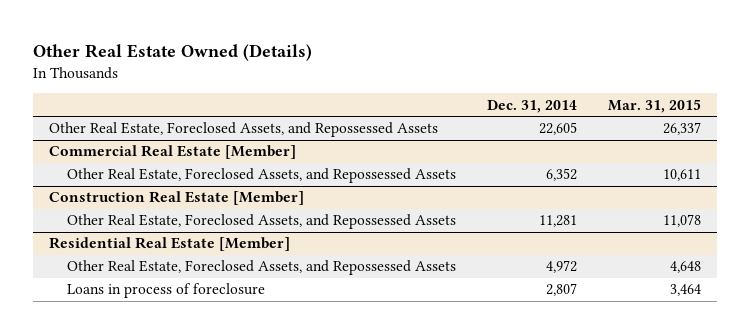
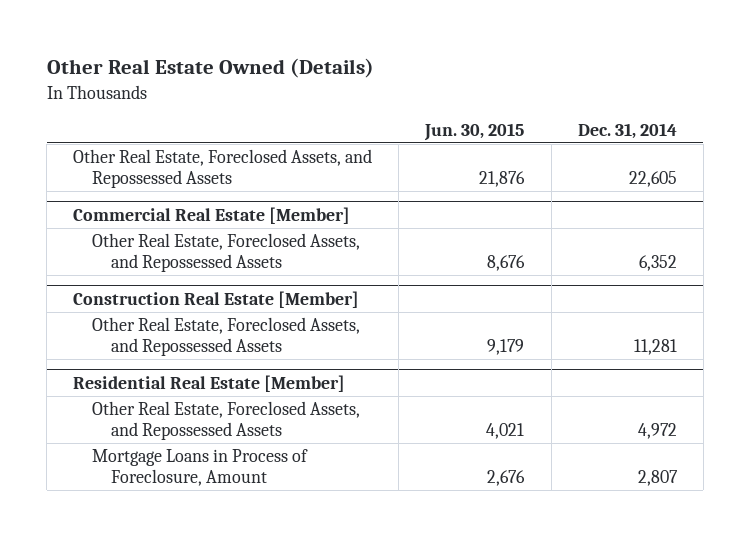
[608,98,702,113] Mar. 31, 2015 -> none
none -> [424,122,525,141] Jun. 30, 2015
[66,283,265,299] Loans in process of foreclosure -> [91,449,308,487] Mortgage Loans in Process of Foreclosure, Amount

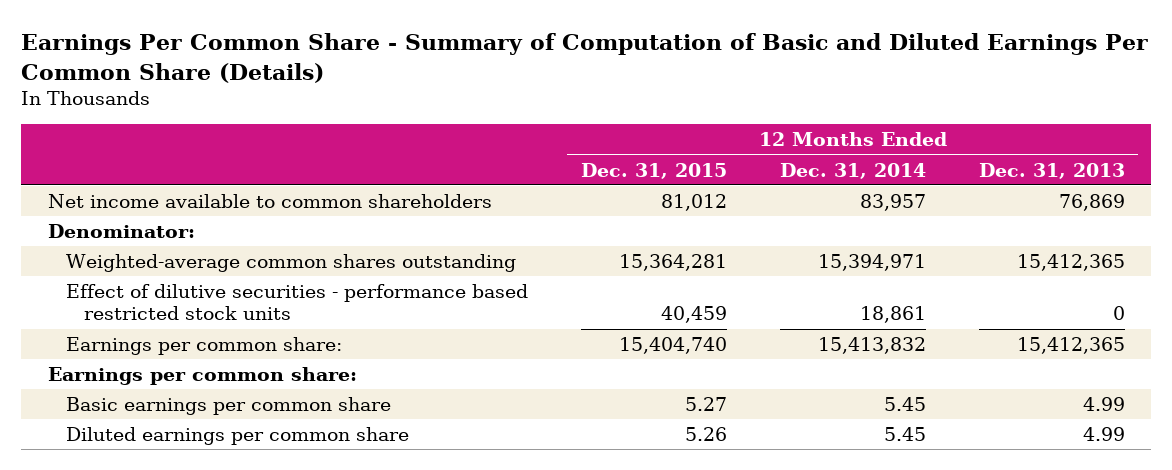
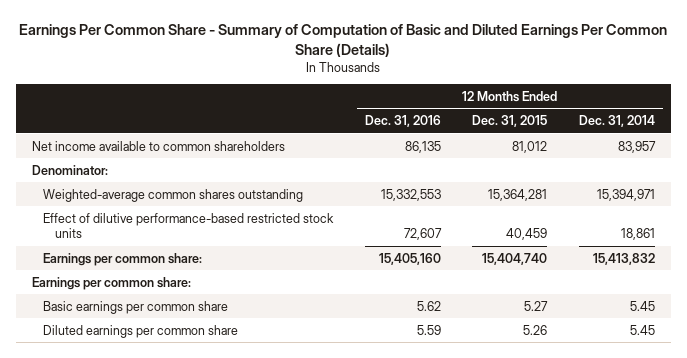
[978,162,1125,179] Dec. 31, 2013 -> none
none -> [364,115,441,128] Dec. 31, 2016
[65,284,528,321] Effect of dilutive securities - performance based restricted stock units -> [43,212,335,239] Effect of dilutive performance-based restricted stock units

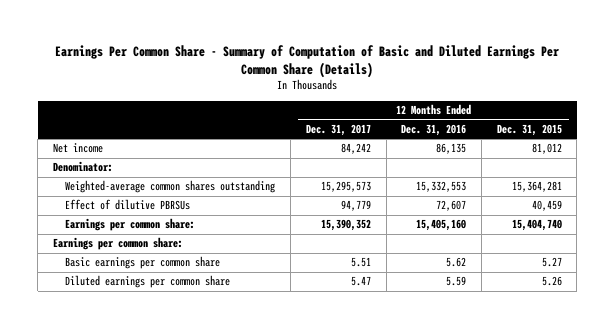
[578,115,655,128] Dec. 31, 2014 -> none
none -> [305,124,371,137] Dec. 31, 2017
[31,140,285,151] Net income available to common shareholders -> [53,143,104,154] Net income
[43,212,335,239] Effect of dilutive performance-based restricted stock units -> [65,199,191,211] Effect of dilutive PBRSUs

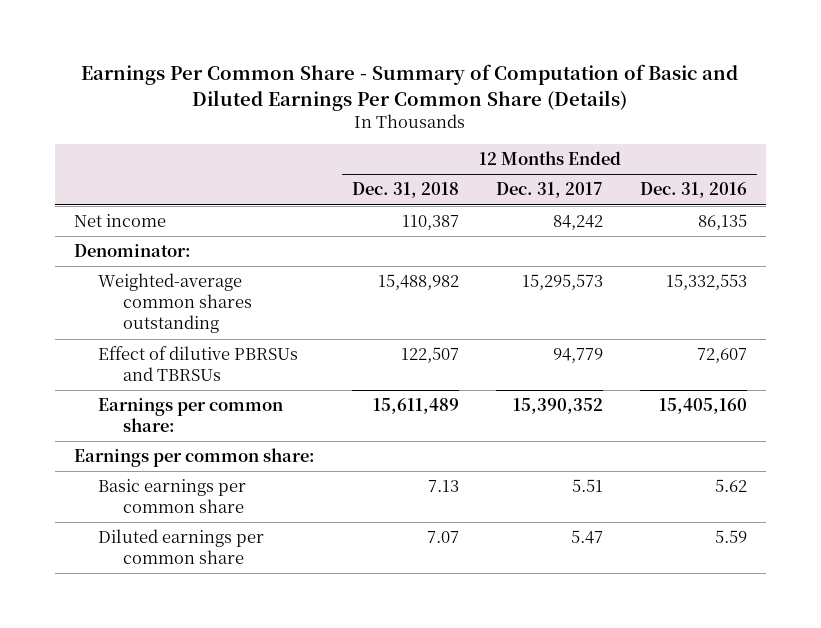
[496,124,562,137] Dec. 31, 2015 -> none
none -> [351,182,459,199] Dec. 31, 2018
[65,199,191,211] Effect of dilutive PBRSUs -> [98,346,299,382] Effect of dilutive PBRSUs and TBRSUs

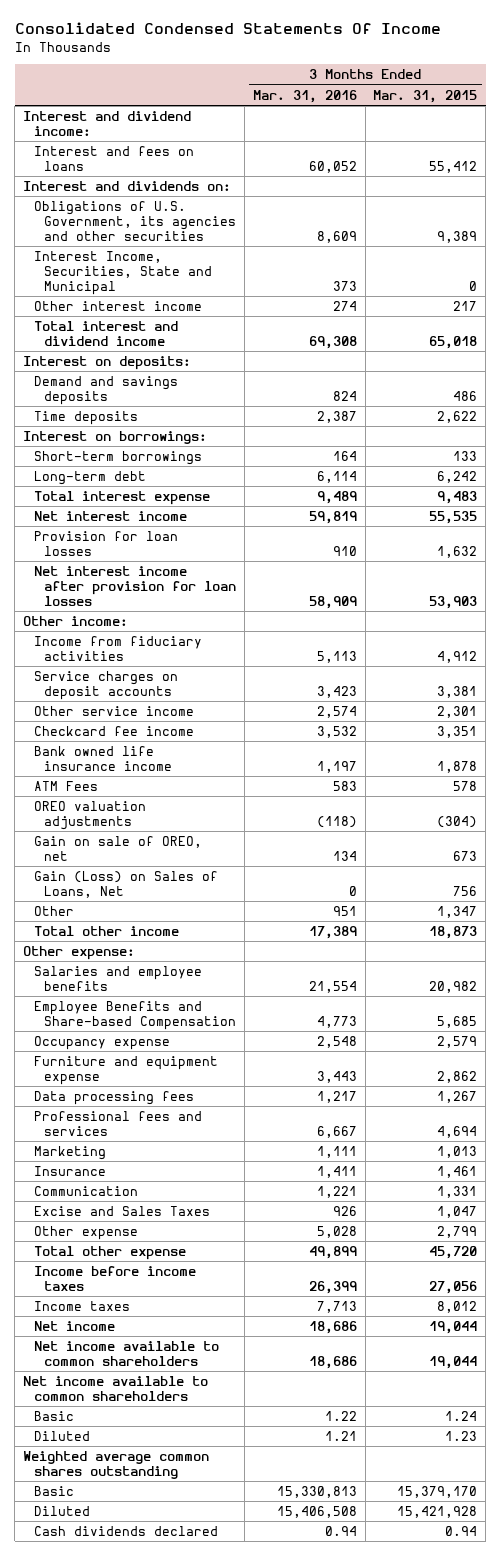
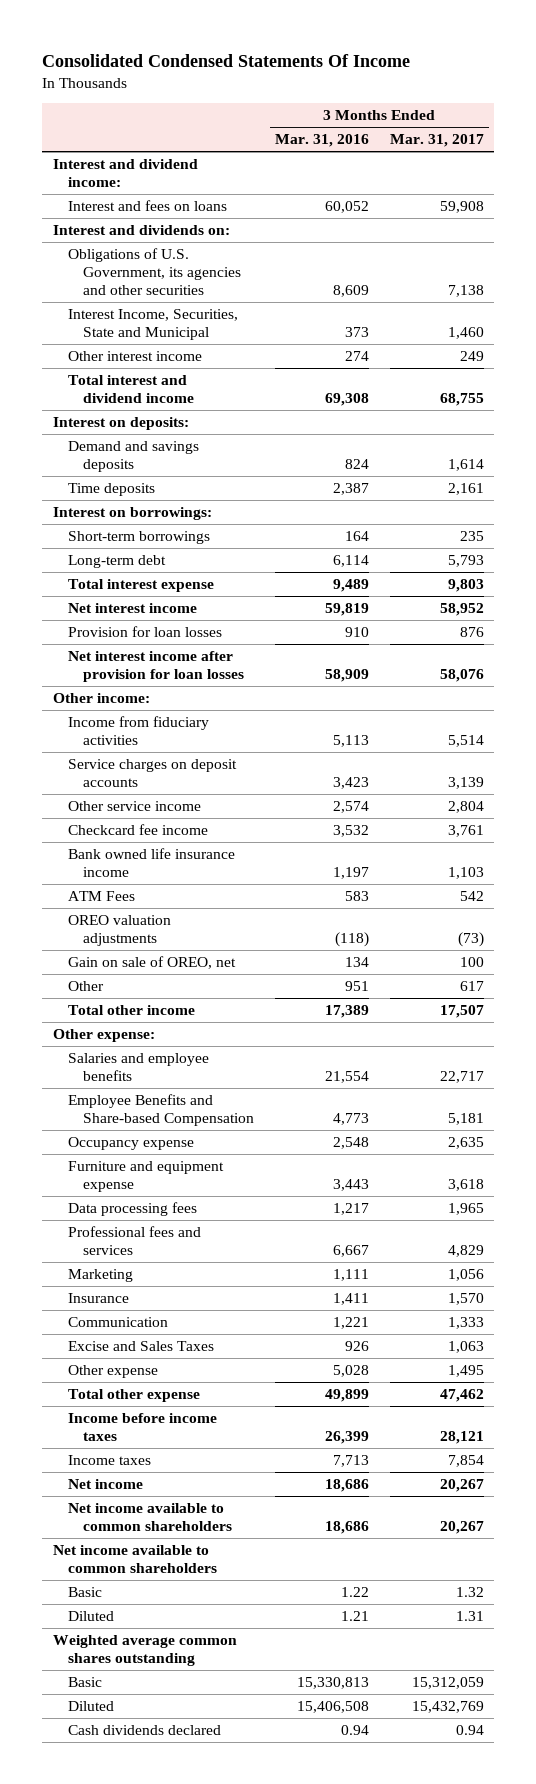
[373,89,478,103] Mar. 31, 2015 -> none
none -> [389,134,484,148] Mar. 31, 2017
[33,871,218,898] Gain (Loss) on Sales of Loans, Net -> none

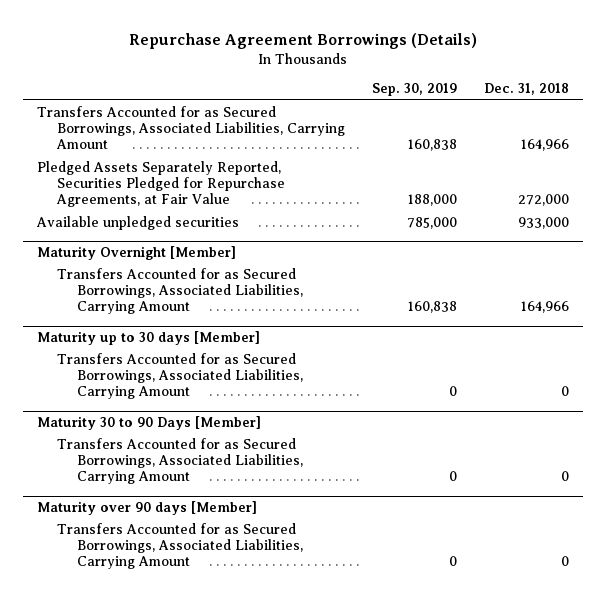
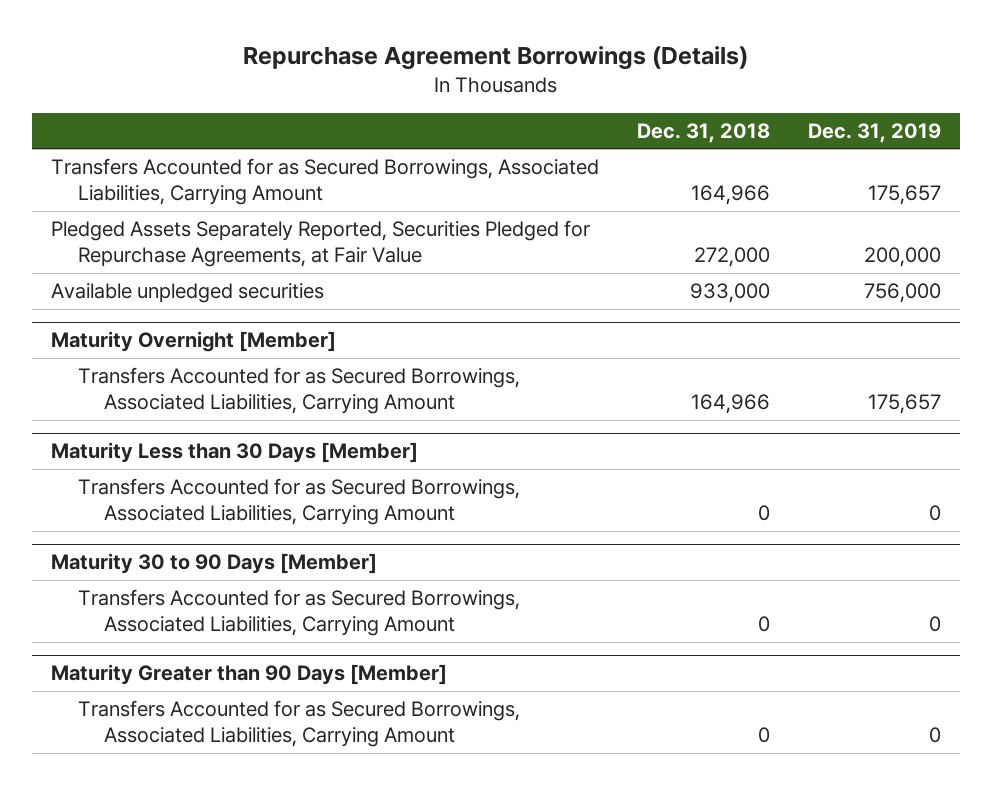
[372,83,458,97] Sep. 30, 2019 -> none
none -> [807,123,941,144] Dec. 31, 2019
[37,330,261,345] Maturity up to 30 days [Member] -> [51,442,419,464] Maturity Less than 30 Days [Member]
[37,500,258,515] Maturity over 90 days [Member] -> [51,664,448,686] Maturity Greater than 90 Days [Member]

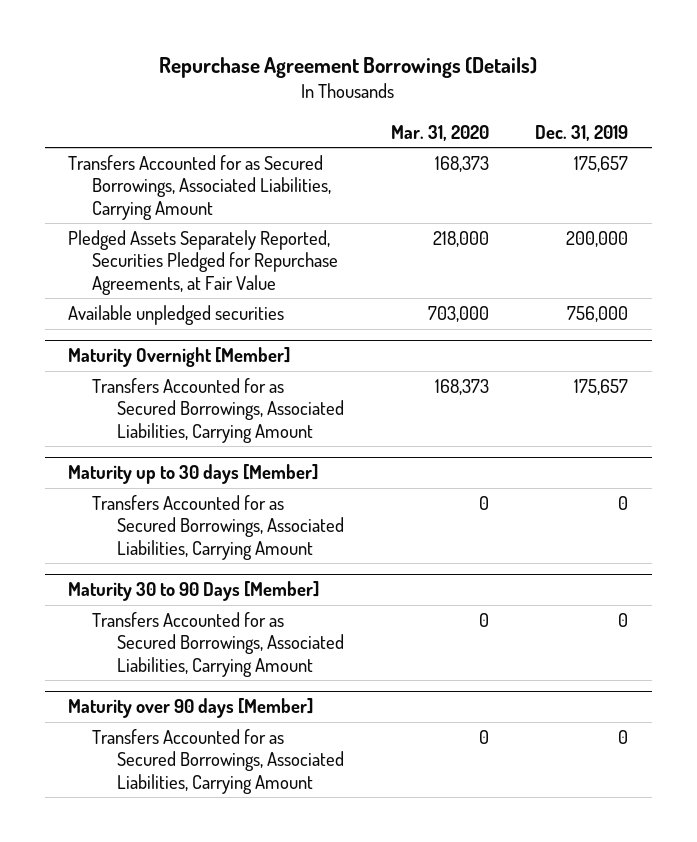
[636,123,770,144] Dec. 31, 2018 -> none
none -> [390,124,489,141] Mar. 31, 2020
[51,442,419,464] Maturity Less than 30 Days [Member] -> [68,464,319,485] Maturity up to 30 days [Member]
[51,664,448,686] Maturity Greater than 90 Days [Member] -> [68,698,314,719] Maturity over 90 days [Member]

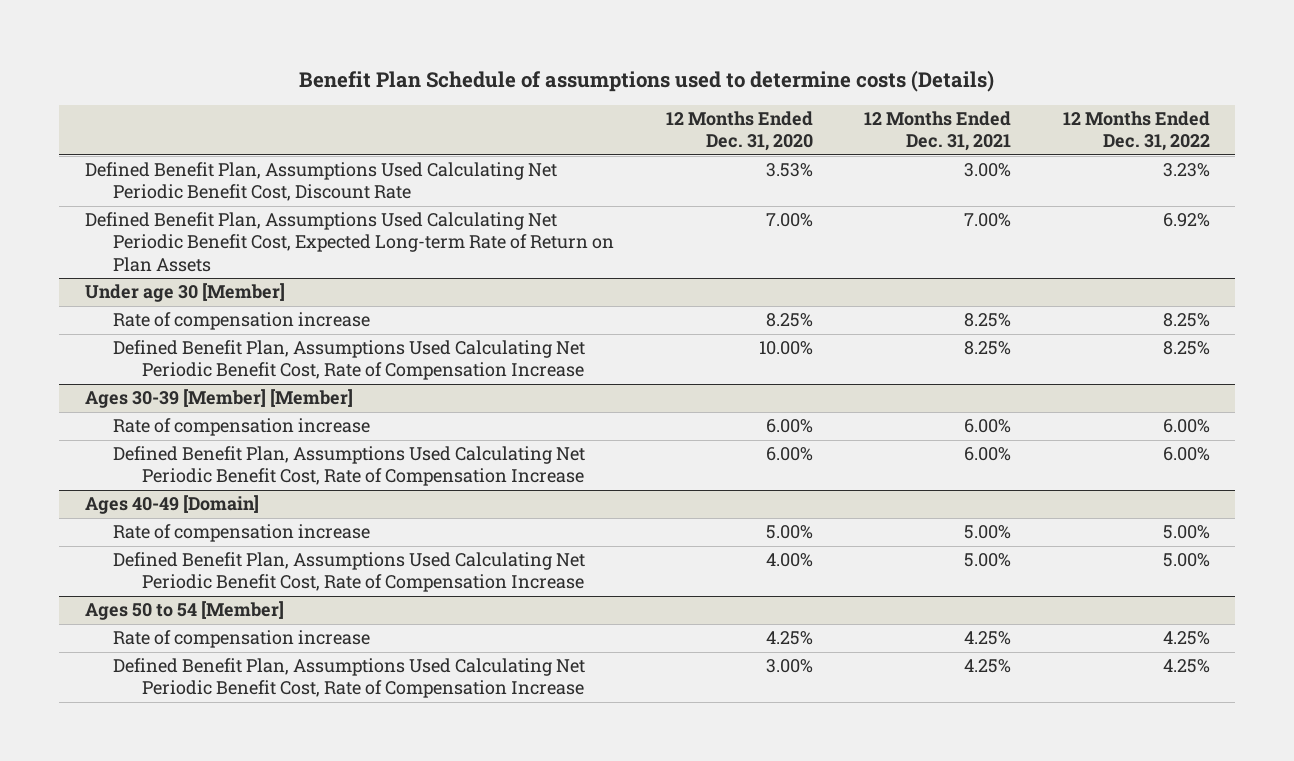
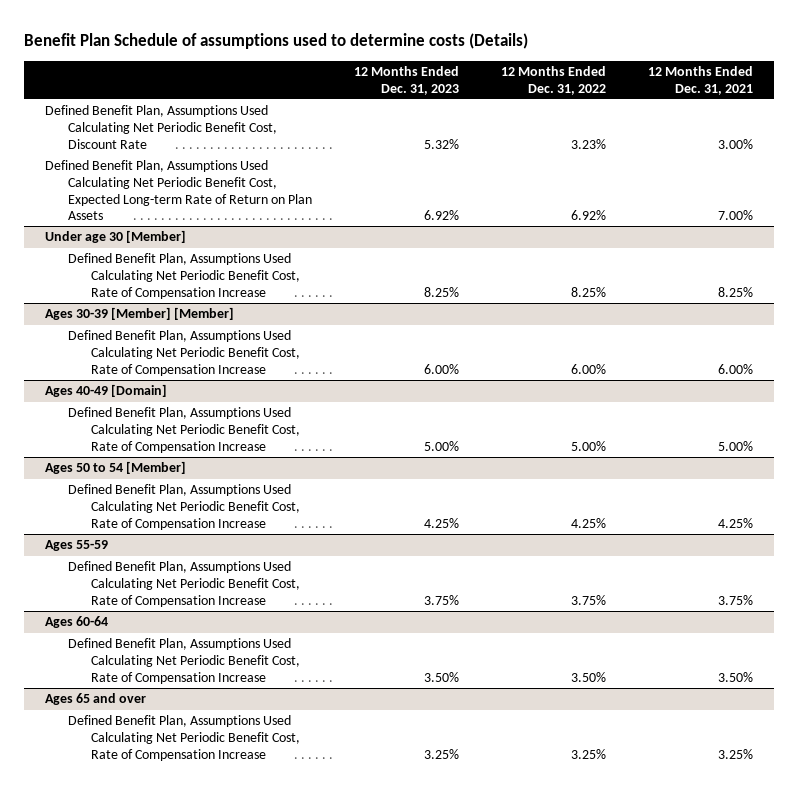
[665,111,813,152] 12 Months Ended Dec. 31, 2020 -> none
none -> [353,66,459,95] 12 Months Ended Dec. 31, 2023
[113,312,371,331] Rate of compensation increase -> none
[113,418,371,437] Rate of compensation increase -> none
[113,524,371,543] Rate of compensation increase -> none
[113,630,371,649] Rate of compensation increase -> none
none -> [45,540,109,552] Ages 55-59
none -> [68,561,300,607] Defined Benefit Plan, Assumptions Used Calculating Net Periodic Benefit Cost, Rate of Compensation Increase
none -> [45,616,109,629] Ages 60-64
none -> [68,638,300,684] Defined Benefit Plan, Assumptions Used Calculating Net Periodic Benefit Cost, Rate of Compensation Increase
none -> [45,693,147,706] Ages 65 and over
none -> [68,715,300,761] Defined Benefit Plan, Assumptions Used Calculating Net Periodic Benefit Cost, Rate of Compensation Increase

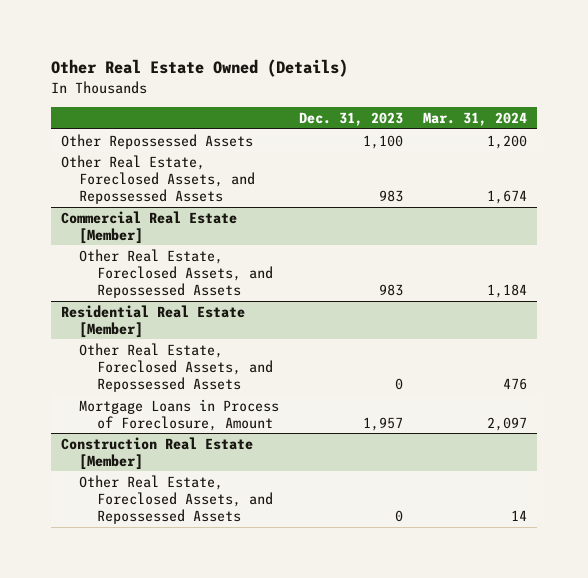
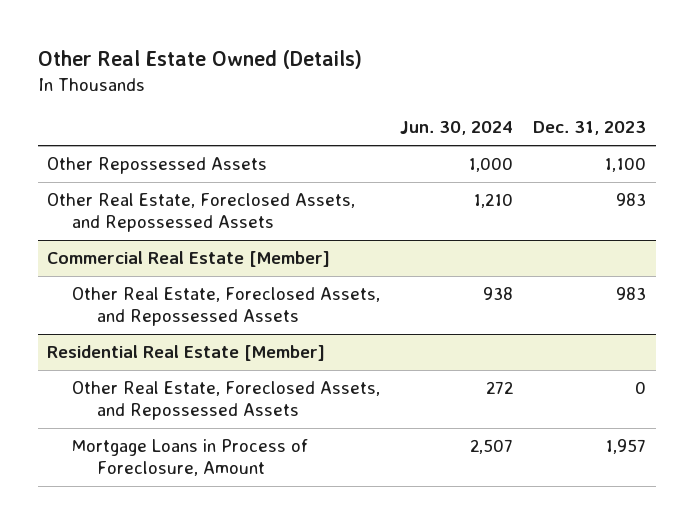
[423,112,528,127] Mar. 31, 2024 -> none
none -> [400,121,514,136] Jun. 30, 2024
[60,436,253,470] Construction Real Estate [Member] -> none
[78,474,274,525] Other Real Estate, Foreclosed Assets, and Repossessed Assets -> none

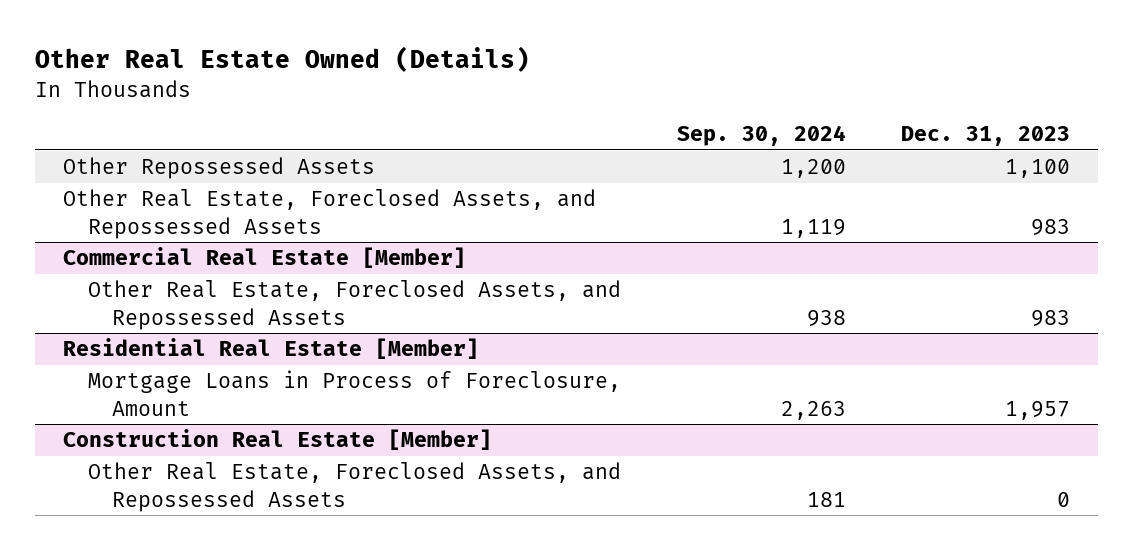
[400,121,514,136] Jun. 30, 2024 -> none
none -> [676,125,846,147] Sep. 30, 2024
[72,381,381,421] Other Real Estate, Foreclosed Assets, and Repossessed Assets -> none
none -> [63,429,493,451] Construction Real Estate [Member]
none -> [87,462,621,512] Other Real Estate, Foreclosed Assets, and Repossessed Assets

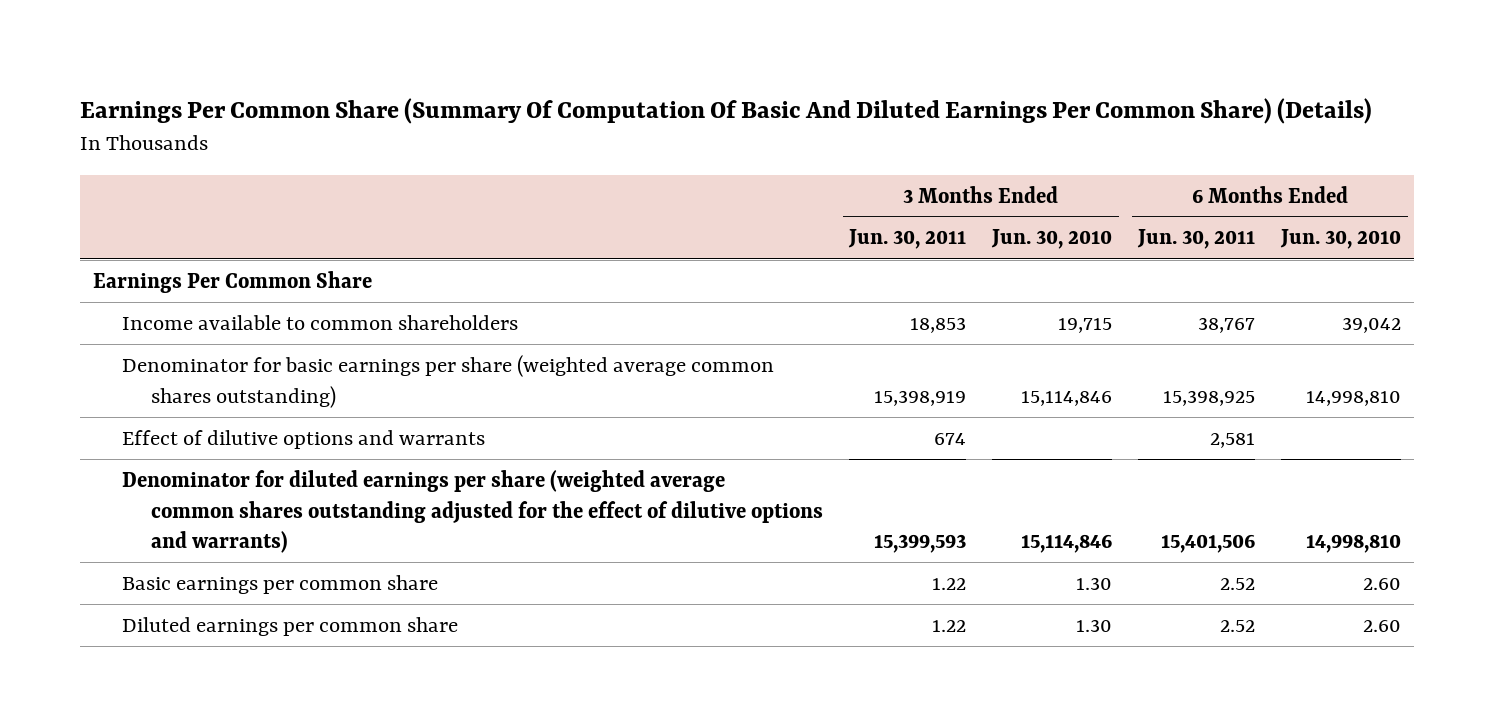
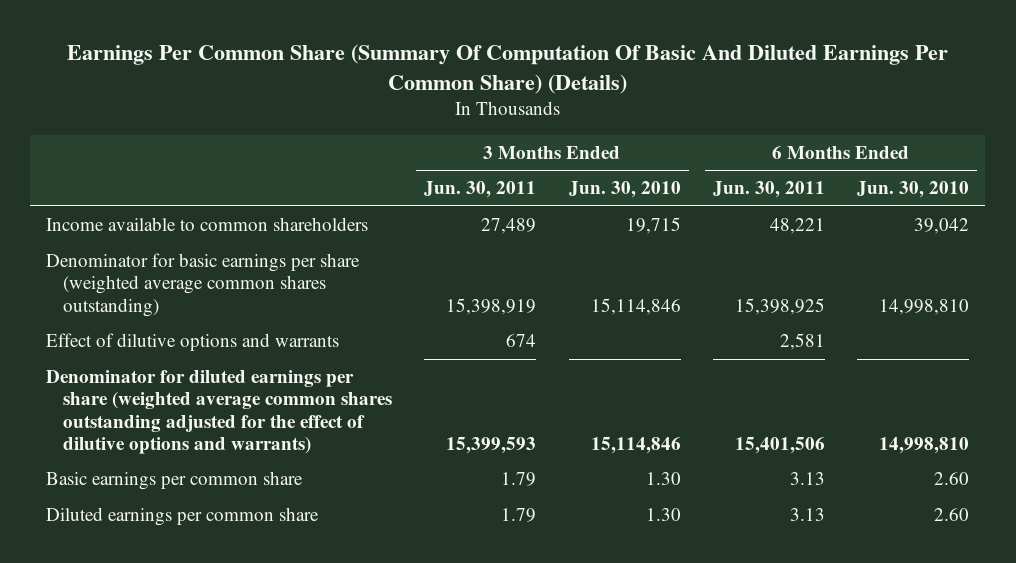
[93,270,373,293] Earnings Per Common Share -> none
[910,316,967,333] 18,853 -> [481,218,537,235] 27,489
[1198,316,1256,333] 38,767 -> [769,218,825,235] 48,221
[932,577,967,590] 1.22 -> [501,472,537,487] 1.79
[1220,577,1256,590] 2.52 -> [789,472,825,486] 3.13
[932,619,967,632] 1.22 -> [501,508,537,523] 1.79
[1220,619,1256,632] 2.52 -> [789,508,825,522] 3.13

